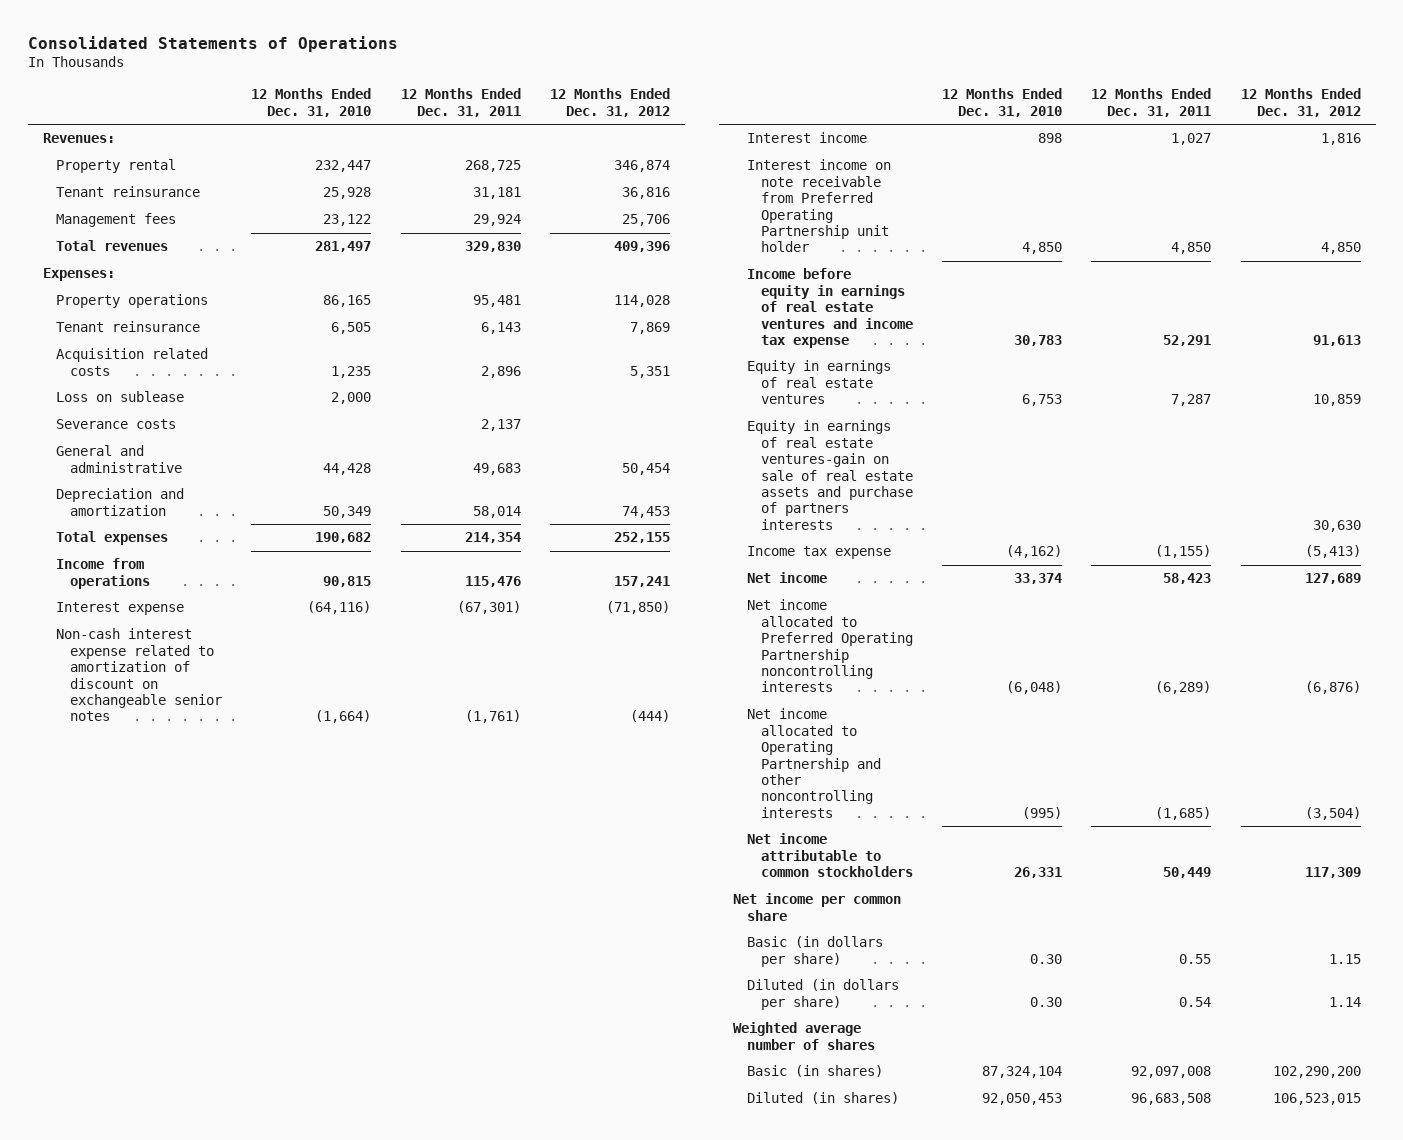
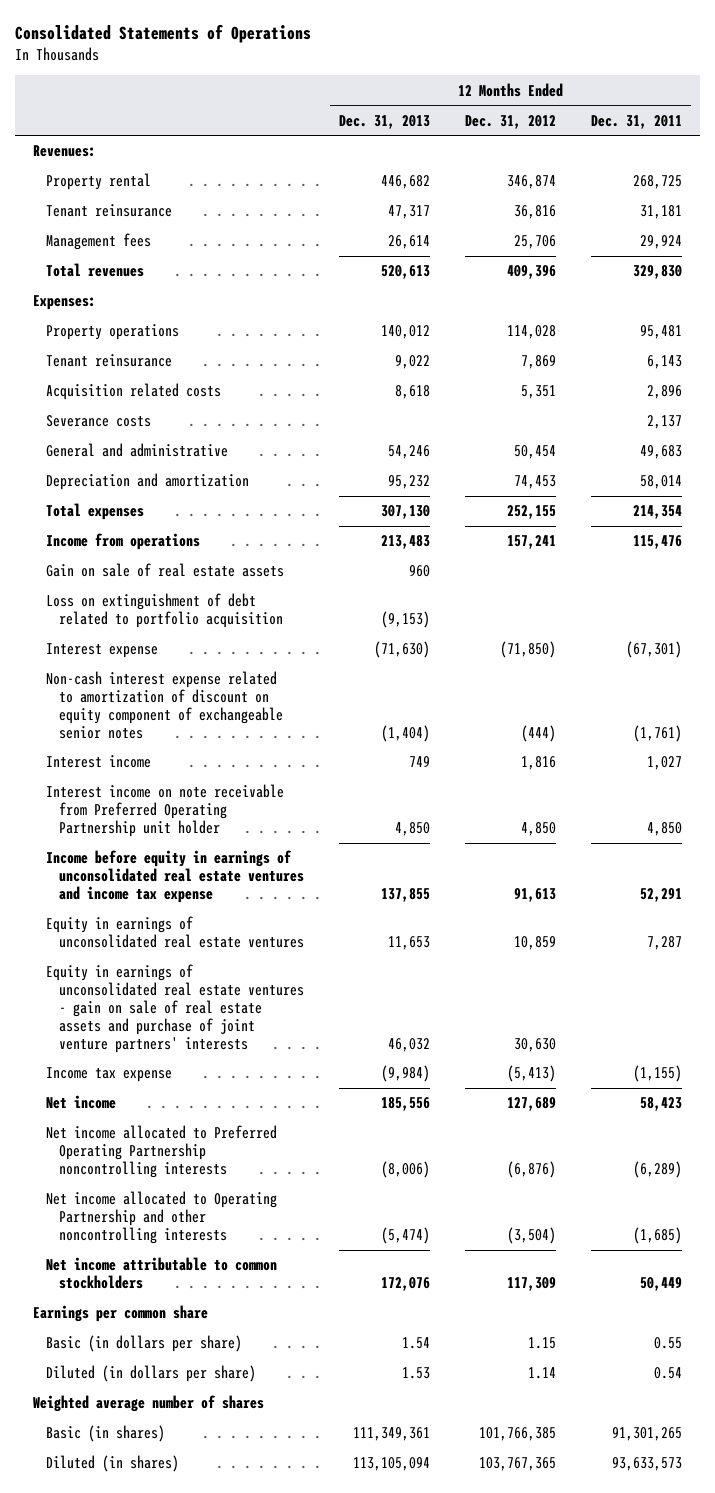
[251,88,372,117] 12 Months Ended Dec. 31, 2010 -> none
none -> [338,114,430,129] Dec. 31, 2013
[56,391,185,403] Loss on sublease -> none
none -> [45,563,284,578] Gain on sale of real estate assets
none -> [45,593,283,629] Loss on extinguishment of debt related to portfolio acquisition
[56,628,222,722] Non-cash interest expense related to amortization of discount on exchangeable senior notes -> [45,671,283,739] Non-cash interest expense related to amortization of discount on equity component of exchangeable senior notes
[747,268,913,348] Income before equity in earnings of real estate ventures and income tax expense -> [45,850,304,904] Income before equity in earnings of unconsolidated real estate ventures and income tax expense
[747,360,892,405] Equity in earnings of real estate ventures -> [45,916,304,949] Equity in earnings of unconsolidated real estate ventures
[747,420,913,530] Equity in earnings of real estate ventures-gain on sale of real estate assets and purchase of partners interests -> [45,964,304,1053] Equity in earnings of unconsolidated real estate ventures - gain on sale of real estate assets and purchase of joint venture partners' interests
[733,893,902,921] Net income per common share -> [32,1305,208,1323] Earnings per common share
[1131,1066,1212,1079] 92,097,008 -> [612,1427,683,1442] 91,301,265
[1272,1066,1361,1079] 102,290,200 -> [479,1427,557,1442] 101,766,385
[1131,1093,1212,1106] 96,683,508 -> [612,1457,683,1472] 93,633,573
[1272,1093,1361,1106] 106,523,015 -> [479,1457,557,1472] 103,767,365

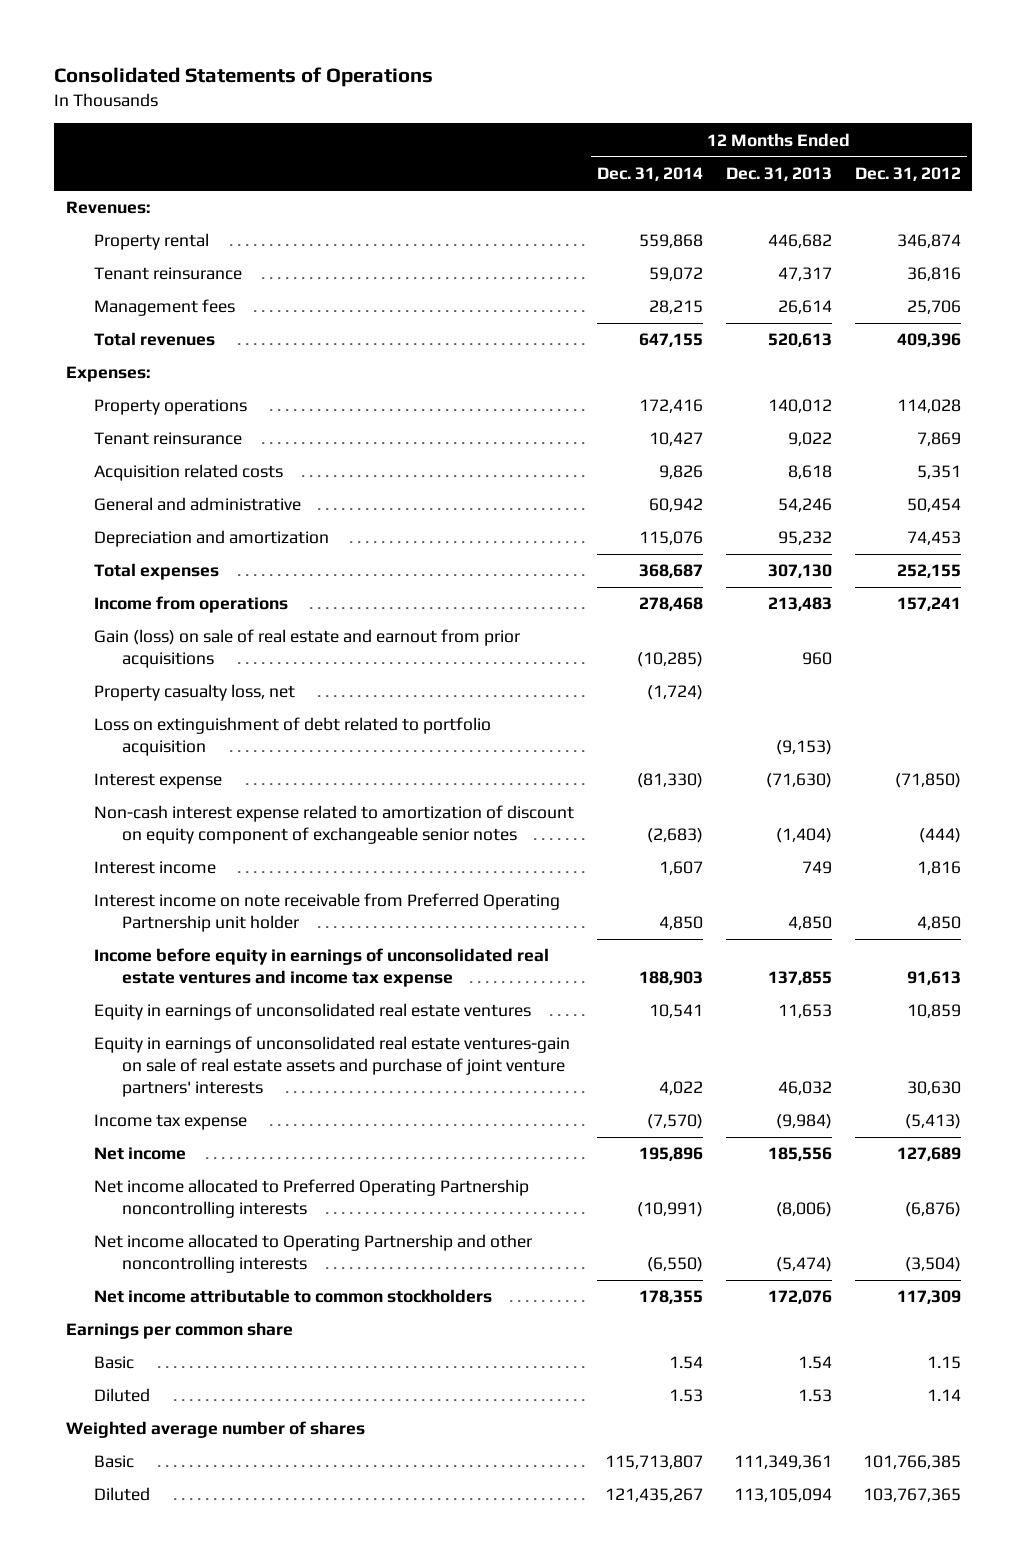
[591,114,683,129] Dec. 31, 2011 -> none
none -> [596,167,703,182] Dec. 31, 2014
[45,415,151,428] Severance costs -> none
[45,563,284,578] Gain on sale of real estate assets -> none
none -> [93,629,520,669] Gain (loss) on sale of real estate and earnout from prior acquisitions
none -> [93,684,295,702] Property casualty loss, net
[45,964,304,1053] Equity in earnings of unconsolidated real estate ventures - gain on sale of real estate assets and purchase of joint venture partners' interests -> [93,1036,570,1097] Equity in earnings of unconsolidated real estate ventures-gain on sale of real estate assets and purchase of joint venture partners' interests
[45,1335,242,1353] Basic (in dollars per share) -> [93,1356,134,1370] Basic
[45,1365,256,1383] Diluted (in dollars per share) -> [93,1388,150,1403] Diluted
[45,1425,165,1443] Basic (in shares) -> [93,1455,134,1469] Basic
[45,1455,179,1473] Diluted (in shares) -> [93,1487,150,1502] Diluted

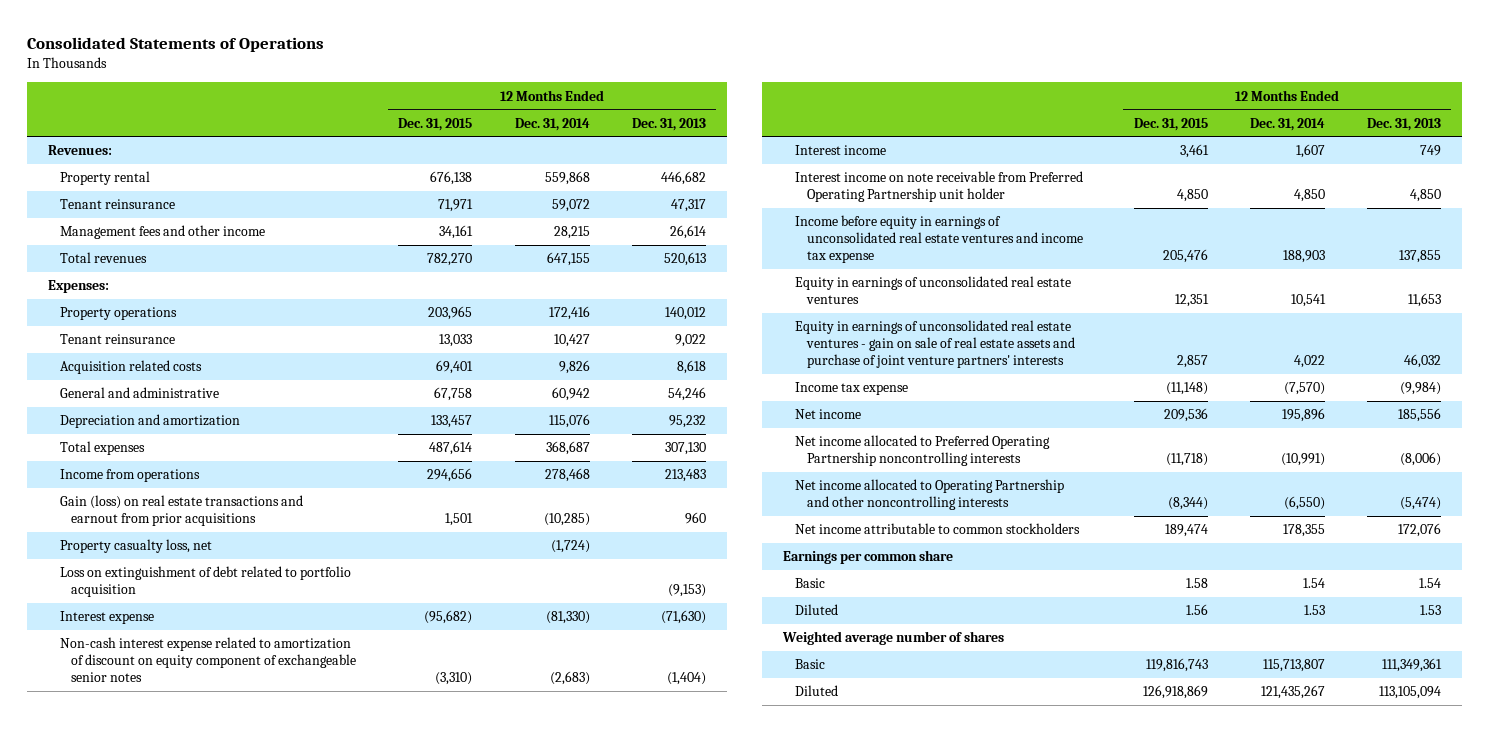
[854,167,961,182] Dec. 31, 2012 -> none
none -> [398,117,473,131] Dec. 31, 2015
[93,299,235,317] Management fees -> [59,225,265,240] Management fees and other income
[93,629,520,669] Gain (loss) on sale of real estate and earnout from prior acquisitions -> [59,495,303,527] Gain (loss) on real estate transactions and earnout from prior acquisitions
[93,1036,570,1097] Equity in earnings of unconsolidated real estate ventures-gain on sale of real estate assets and purchase of joint venture partners' interests -> [794,320,1075,368] Equity in earnings of unconsolidated real estate ventures - gain on sale of real estate assets and purchase of joint venture partners' interests

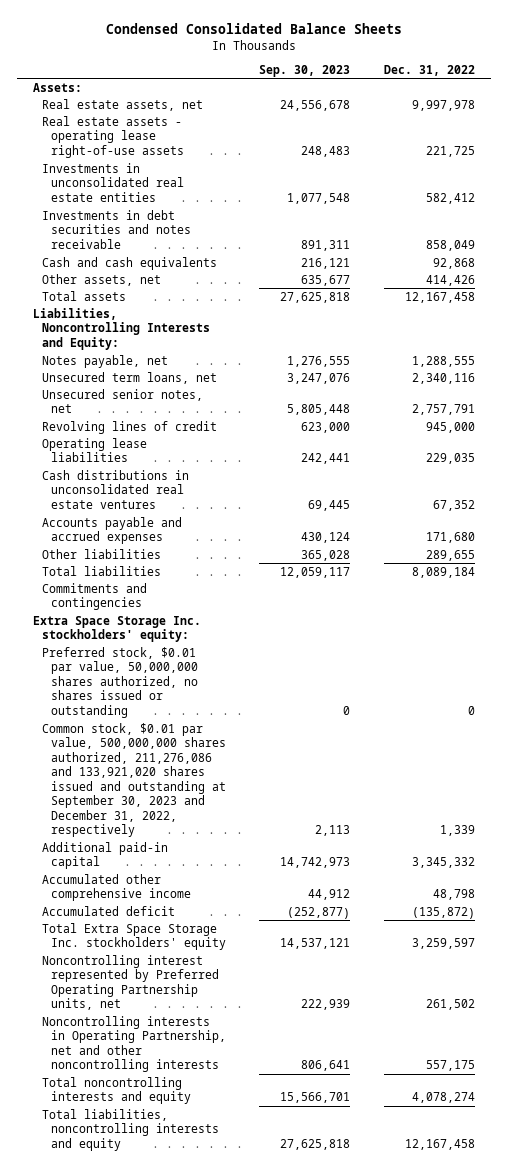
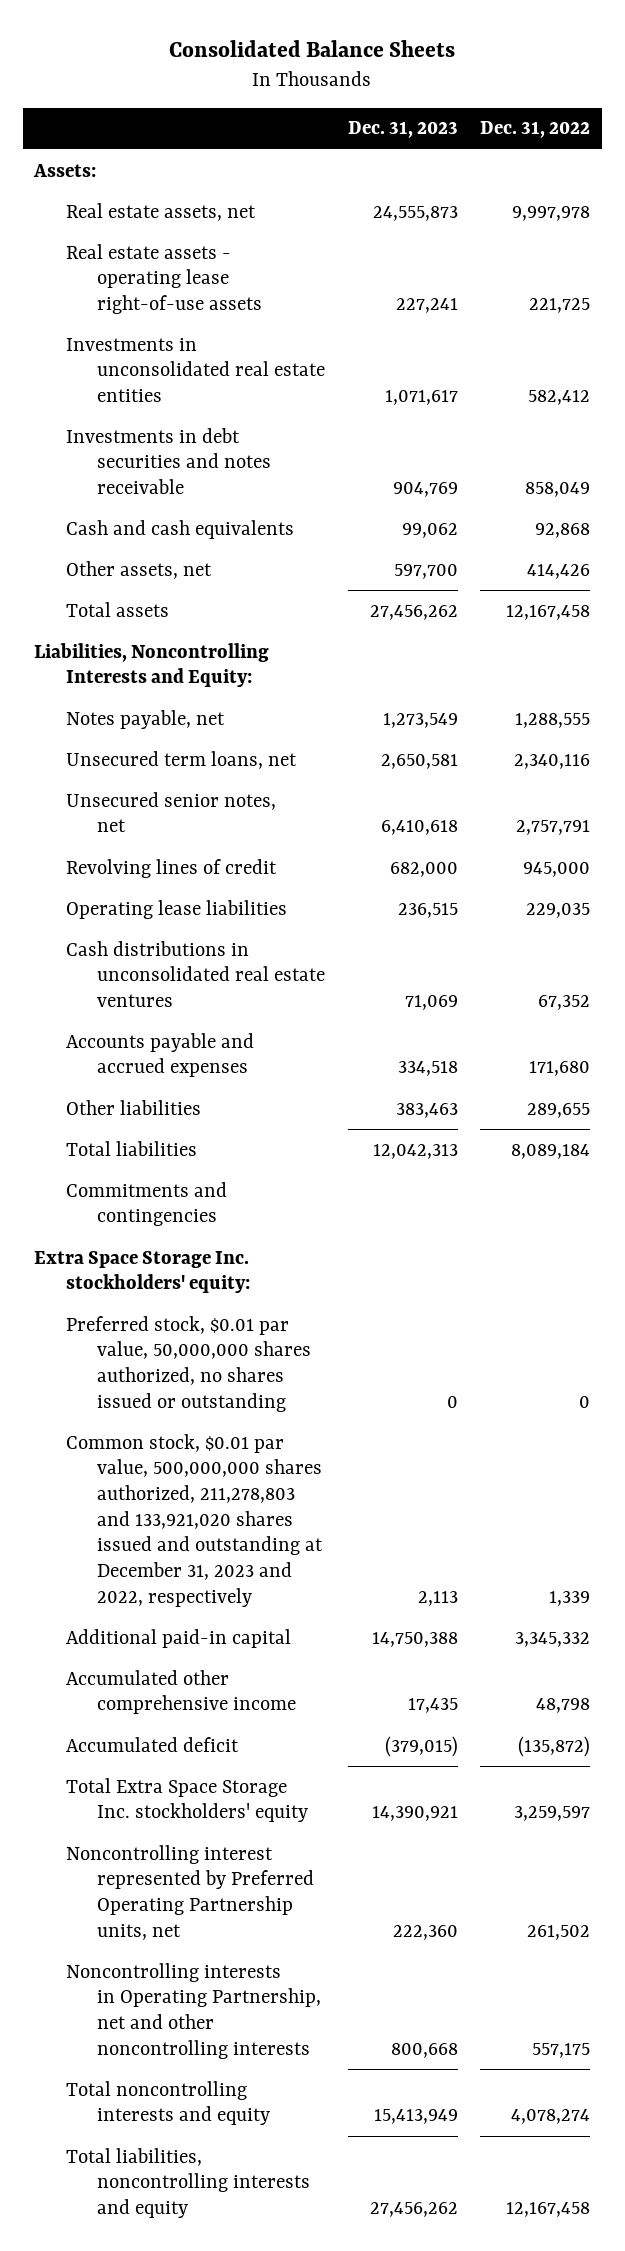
[106,23,403,35] Condensed Consolidated Balance Sheets -> [169,39,456,57] Consolidated Balance Sheets
[259,64,351,77] Sep. 30, 2023 -> none
none -> [347,121,458,139] Dec. 31, 2023
[42,722,226,838] Common stock, $0.01 par value, 500,000,000 shares authorized, 211,276,086 and 133,921,020 shares issued and outstanding at September 30, 2023 and December 31, 2022, respectively -> [65,1433,323,1607] Common stock, $0.01 par value, 500,000,000 shares authorized, 211,278,803 and 133,921,020 shares issued and outstanding at December 31, 2023 and 2022, respectively

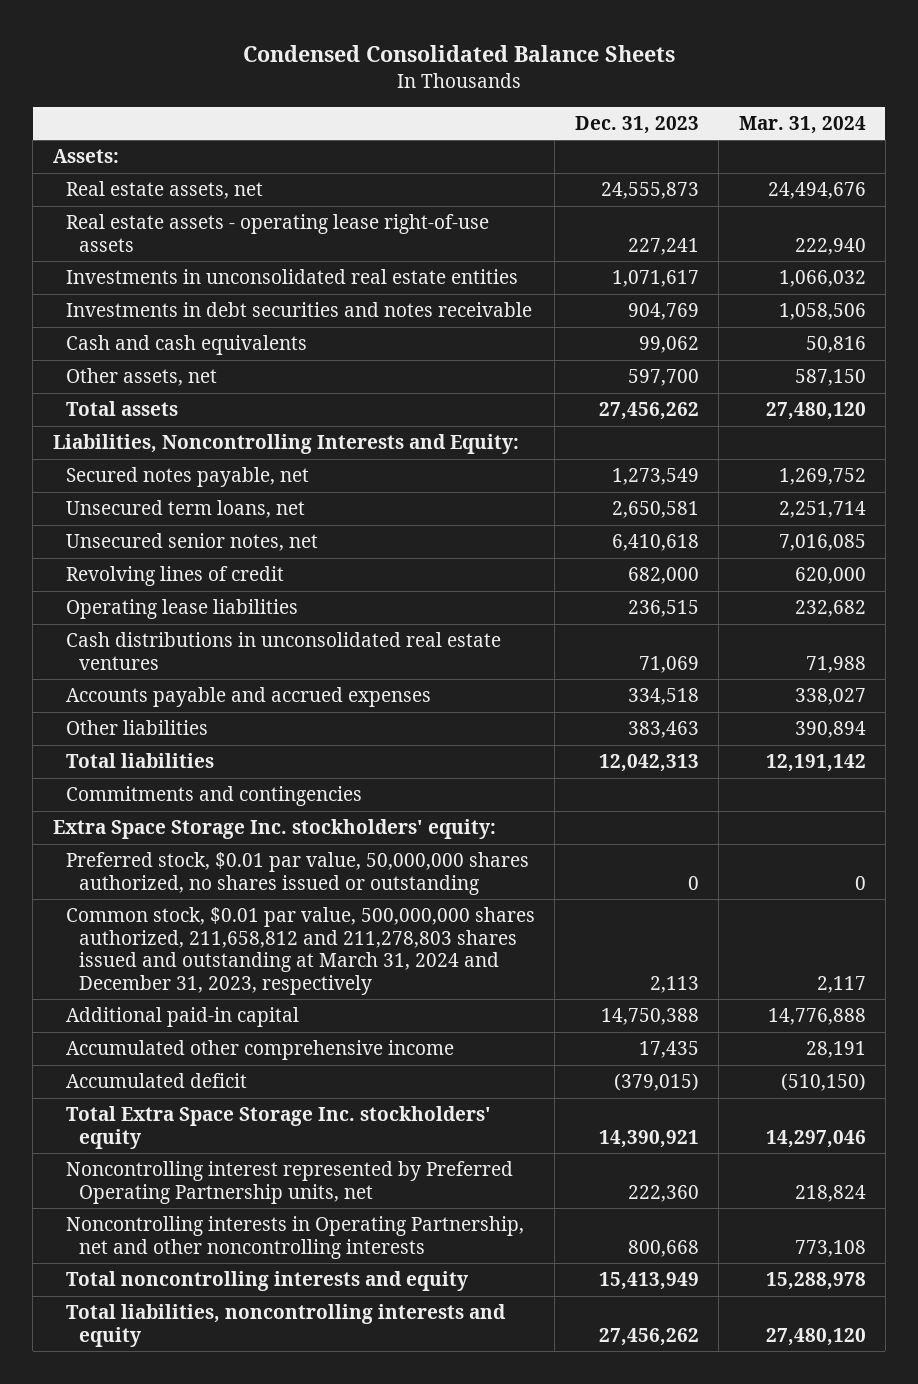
[169,39,456,57] Consolidated Balance Sheets -> [243,45,676,63] Condensed Consolidated Balance Sheets
[480,121,591,139] Dec. 31, 2022 -> none
none -> [738,115,866,134] Mar. 31, 2024
[65,709,225,729] Notes payable, net -> [66,467,310,488] Secured notes payable, net
[65,1433,323,1607] Common stock, $0.01 par value, 500,000,000 shares authorized, 211,278,803 and 133,921,020 shares issued and outstanding at December 31, 2023 and 2022, respectively -> [66,907,536,995] Common stock, $0.01 par value, 500,000,000 shares authorized, 211,658,812 and 211,278,803 shares issued and outstanding at March 31, 2024 and December 31, 2023, respectively

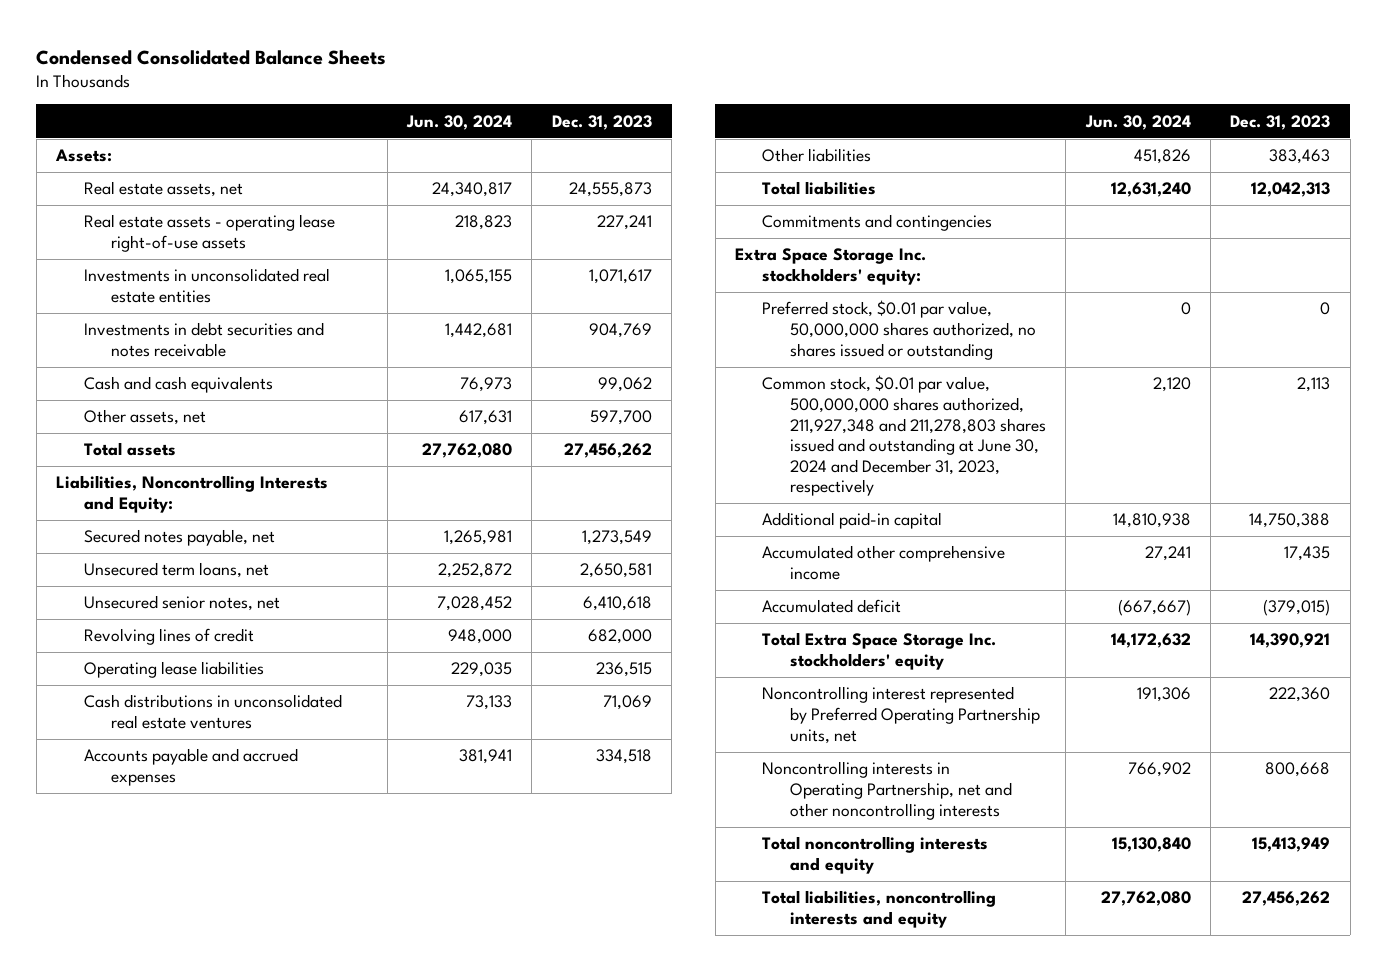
[738,115,866,134] Mar. 31, 2024 -> none
none -> [405,114,512,130] Jun. 30, 2024
[66,907,536,995] Common stock, $0.01 par value, 500,000,000 shares authorized, 211,658,812 and 211,278,803 shares issued and outstanding at March 31, 2024 and December 31, 2023, respectively -> [762,375,1046,497] Common stock, $0.01 par value, 500,000,000 shares authorized, 211,927,348 and 211,278,803 shares issued and outstanding at June 30, 2024 and December 31, 2023, respectively

